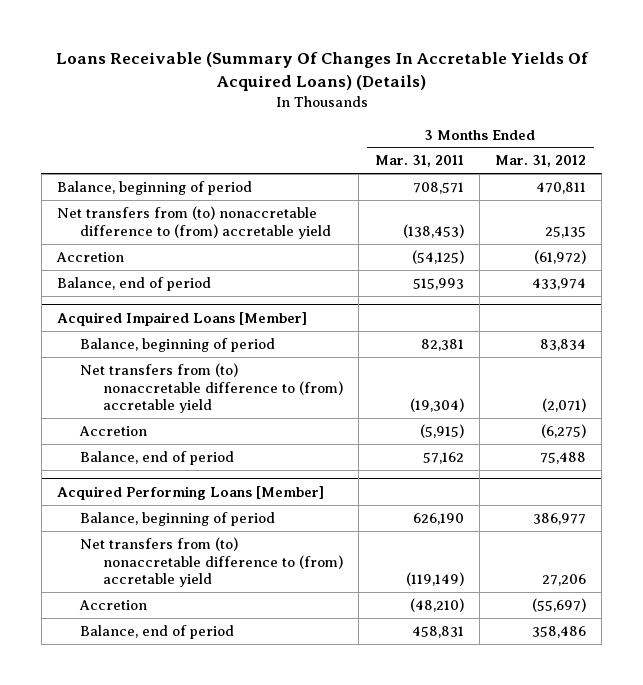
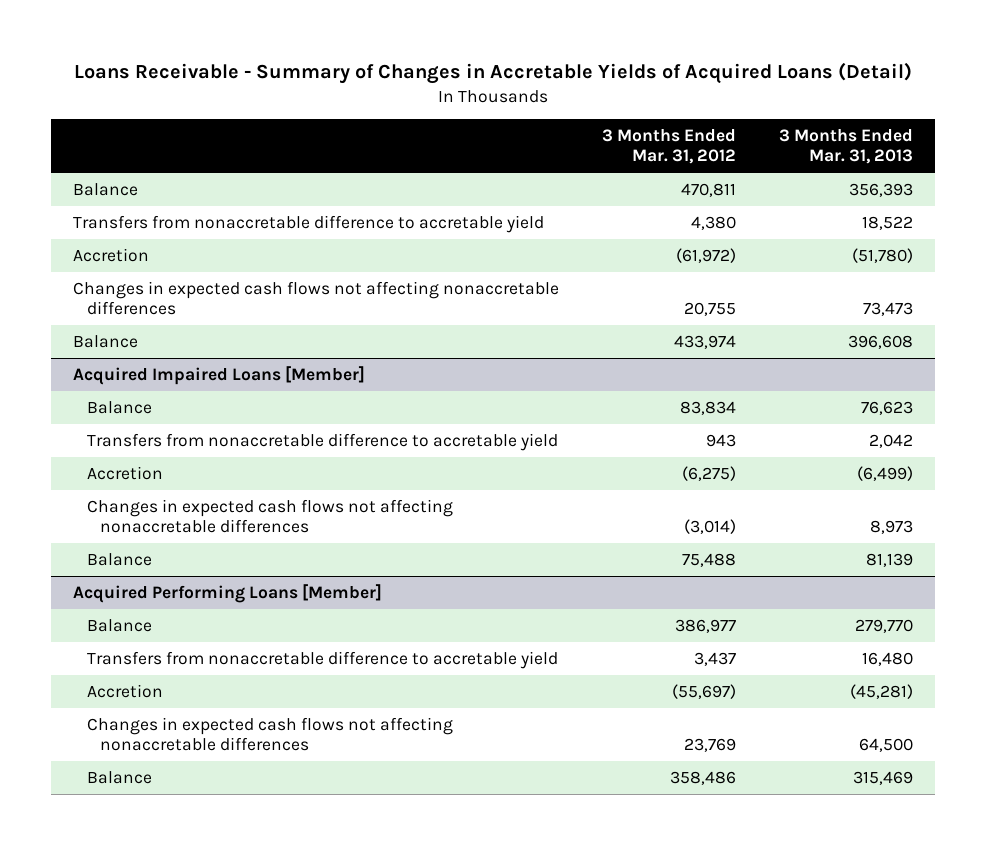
[55,52,589,92] Loans Receivable (Summary Of Changes In Accretable Yields Of Acquired Loans) (Details) -> [74,62,913,85] Loans Receivable - Summary of Changes in Accretable Yields of Acquired Loans (Detail)
[374,155,464,168] Mar. 31, 2011 -> none
none -> [779,128,914,165] 3 Months Ended Mar. 31, 2013
[57,181,253,196] Balance, beginning of period -> [72,182,138,196] Balance
[57,206,332,239] Net transfers from (to) nonaccretable difference to (from) accretable yield -> [72,214,544,233] Transfers from nonaccretable difference to accretable yield
[545,225,587,238] 25,135 -> [691,215,737,230] 4,380
none -> [72,280,559,316] Changes in expected cash flows not affecting nonaccretable differences
[57,277,212,292] Balance, end of period -> [72,334,138,348] Balance
[80,338,276,353] Balance, beginning of period -> [86,400,152,414] Balance
[80,363,344,414] Net transfers from (to) nonaccretable difference to (from) accretable yield -> [86,432,558,451] Transfers from nonaccretable difference to accretable yield
[542,398,587,413] (2,071) -> [706,433,737,447] 943
none -> [86,498,453,534] Changes in expected cash flows not affecting nonaccretable differences
[80,451,235,466] Balance, end of period -> [86,552,152,566] Balance
[80,512,276,527] Balance, beginning of period -> [86,618,152,632] Balance
[80,537,344,588] Net transfers from (to) nonaccretable difference to (from) accretable yield -> [86,650,558,669] Transfers from nonaccretable difference to accretable yield
[542,574,587,587] 27,206 -> [694,651,737,666] 3,437
none -> [86,716,453,752] Changes in expected cash flows not affecting nonaccretable differences
[80,625,235,640] Balance, end of period -> [86,770,152,784] Balance

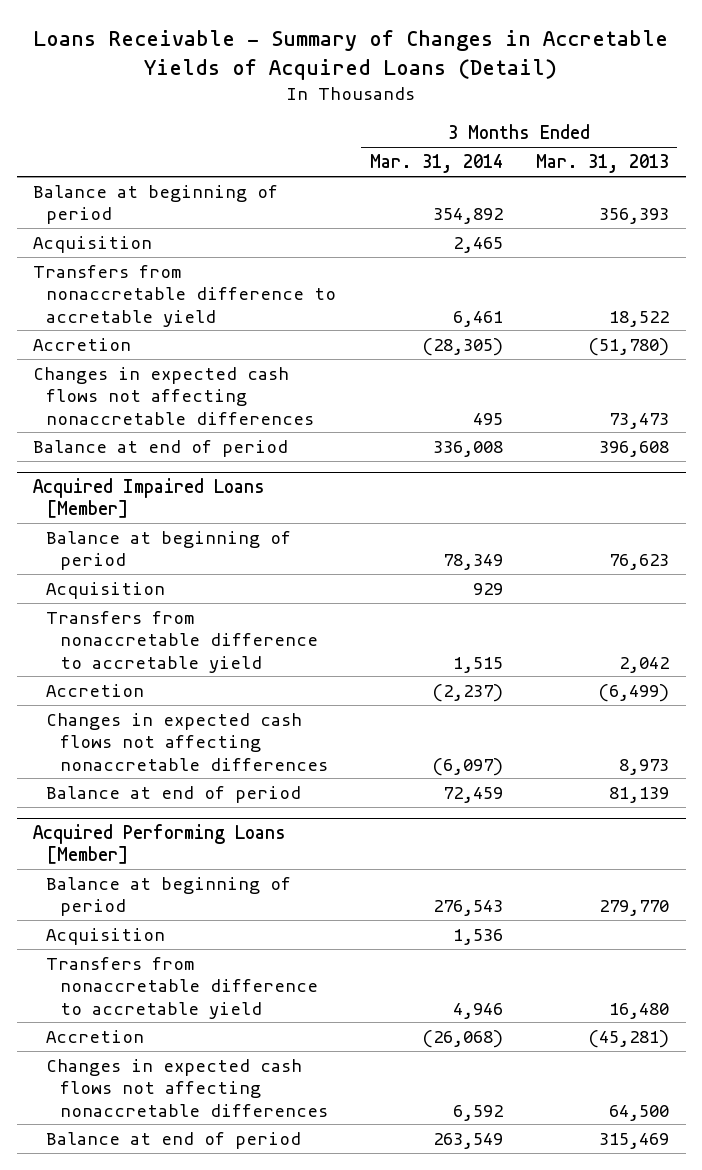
[602,128,737,165] 3 Months Ended Mar. 31, 2012 -> none
none -> [369,154,503,174] Mar. 31, 2014
[72,182,138,196] Balance -> [33,184,279,225] Balance at beginning of period
none -> [33,235,153,253] Acquisition
[72,334,138,348] Balance -> [33,439,289,457] Balance at end of period
[86,400,152,414] Balance -> [46,530,292,571] Balance at beginning of period
none -> [46,581,166,599] Acquisition
[86,552,152,566] Balance -> [46,785,302,803] Balance at end of period
[86,618,152,632] Balance -> [46,876,292,917] Balance at beginning of period
none -> [46,927,166,945] Acquisition
[86,770,152,784] Balance -> [46,1131,302,1149] Balance at end of period

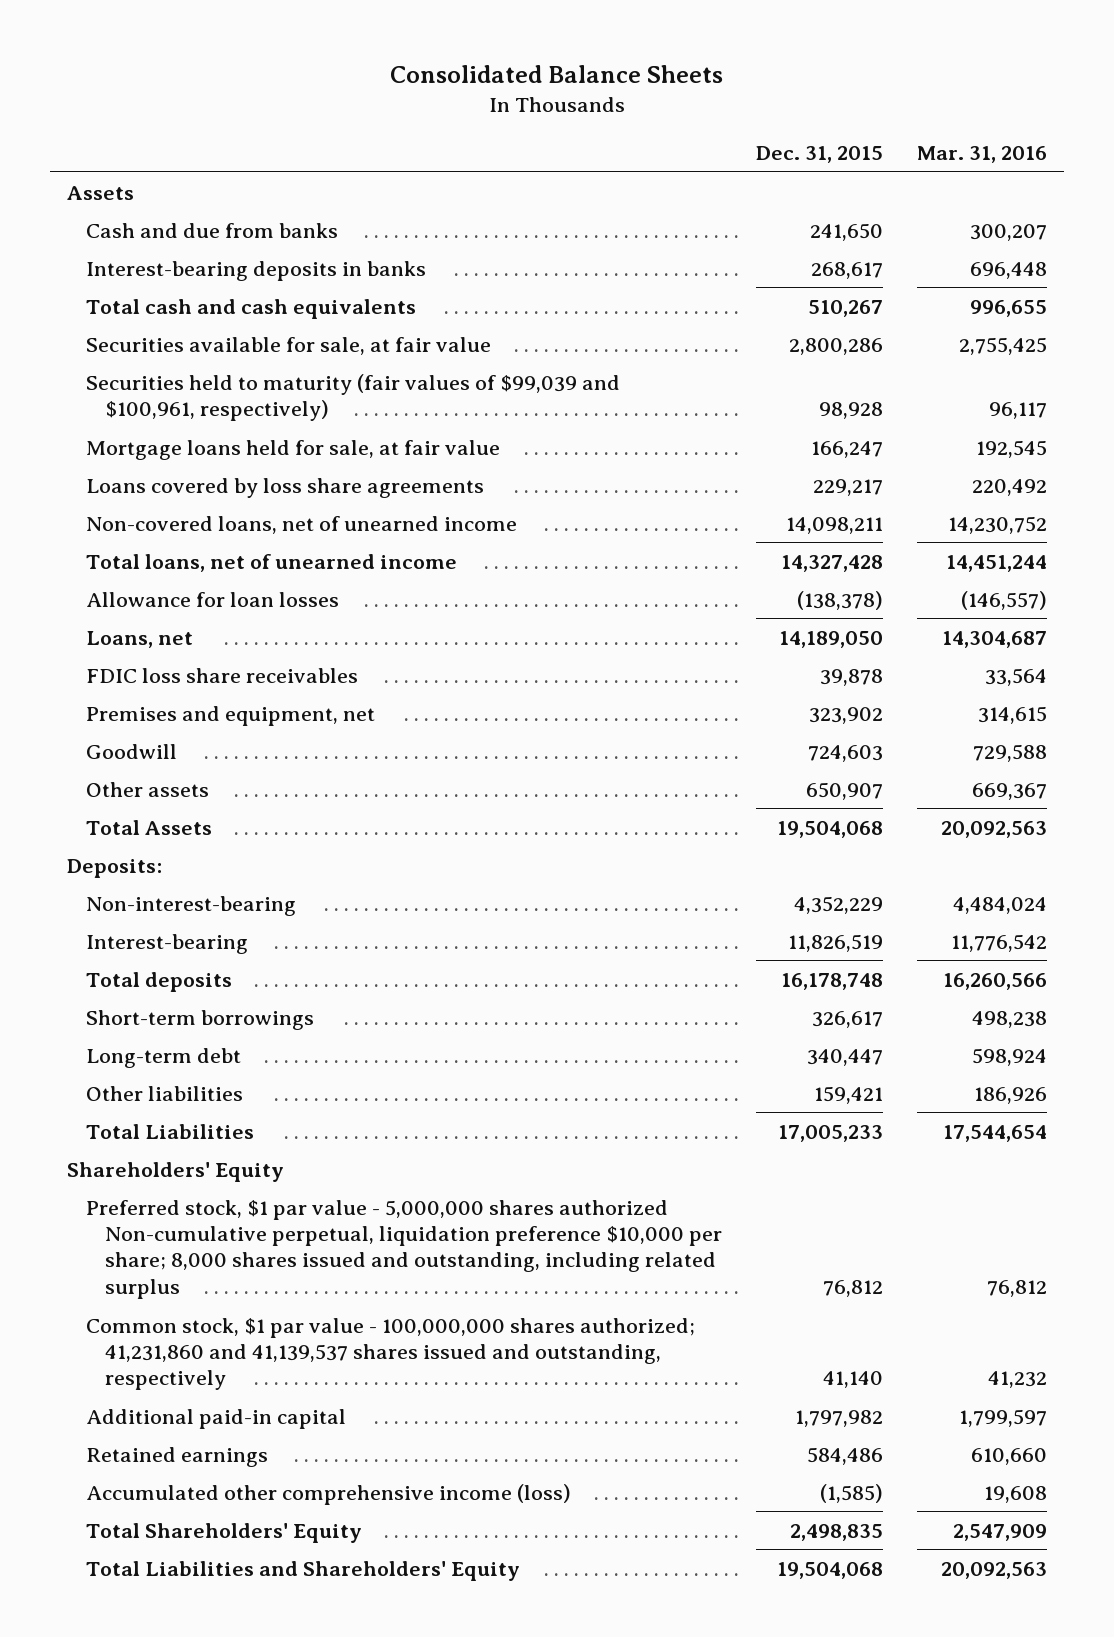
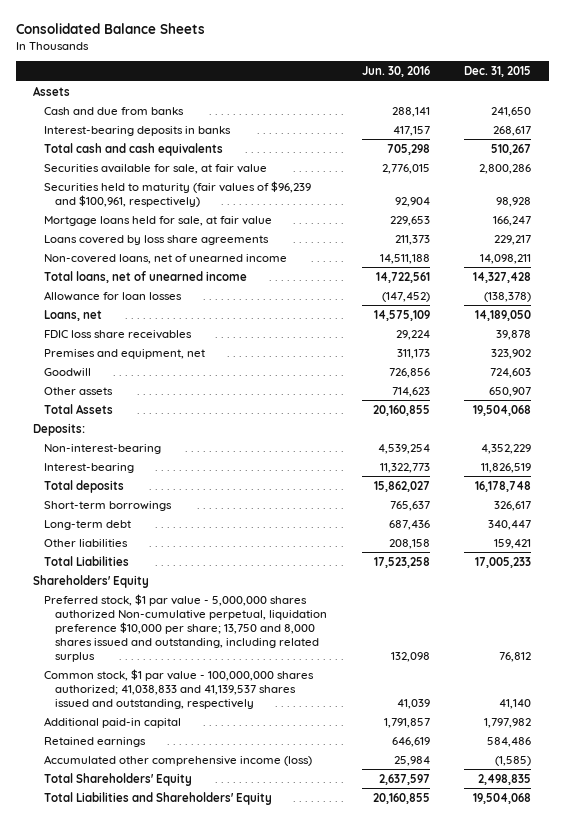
[916,145,1047,163] Mar. 31, 2016 -> none
none -> [361,66,430,78] Jun. 30, 2016
[86,373,621,421] Securities held to maturity (fair values of $99,039 and $100,961, respectively) -> [43,180,311,207] Securities held to maturity (fair values of $96,239 and $100,961, respectively)
[86,1199,723,1299] Preferred stock, $1 par value - 5,000,000 shares authorized Non-cumulative perpetual, liquidation preference $10,000 per share; 8,000 shares issued and outstanding, including related surplus -> [43,593,327,662] Preferred stock, $1 par value - 5,000,000 shares authorized Non-cumulative perpetual, liquidation preference $10,000 per share; 13,750 and 8,000 shares issued and outstanding, including related surplus
[86,1317,696,1391] Common stock, $1 par value - 100,000,000 shares authorized; 41,231,860 and 41,139,537 shares issued and outstanding, respectively -> [43,668,314,709] Common stock, $1 par value - 100,000,000 shares authorized; 41,038,833 and 41,139,537 shares issued and outstanding, respectively

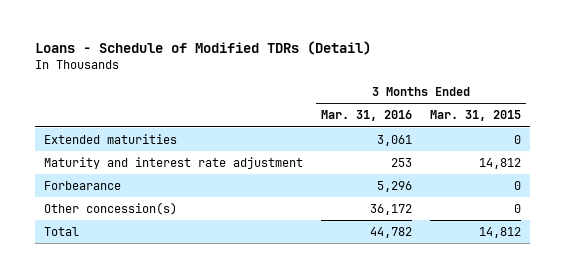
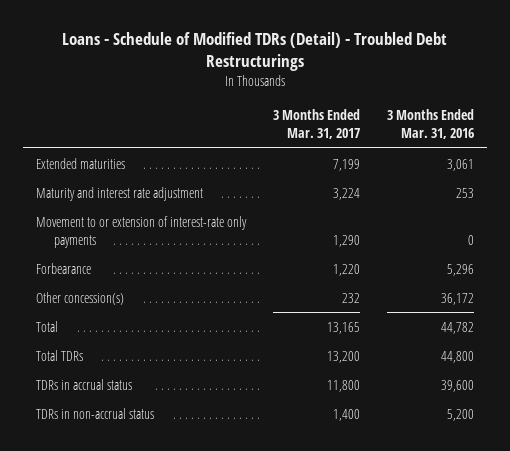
[34,40,371,55] Loans - Schedule of Modified TDRs (Detail) -> [62,32,448,71] Loans - Schedule of Modified TDRs (Detail) - Troubled Debt Restructurings
[430,110,522,122] Mar. 31, 2015 -> none
none -> [273,108,361,140] 3 Months Ended Mar. 31, 2017
none -> [36,215,248,248] Movement to or extension of interest-rate only payments
none -> [36,349,84,361] Total TDRs
none -> [36,378,133,390] TDRs in accrual status
none -> [36,407,155,419] TDRs in non-accrual status

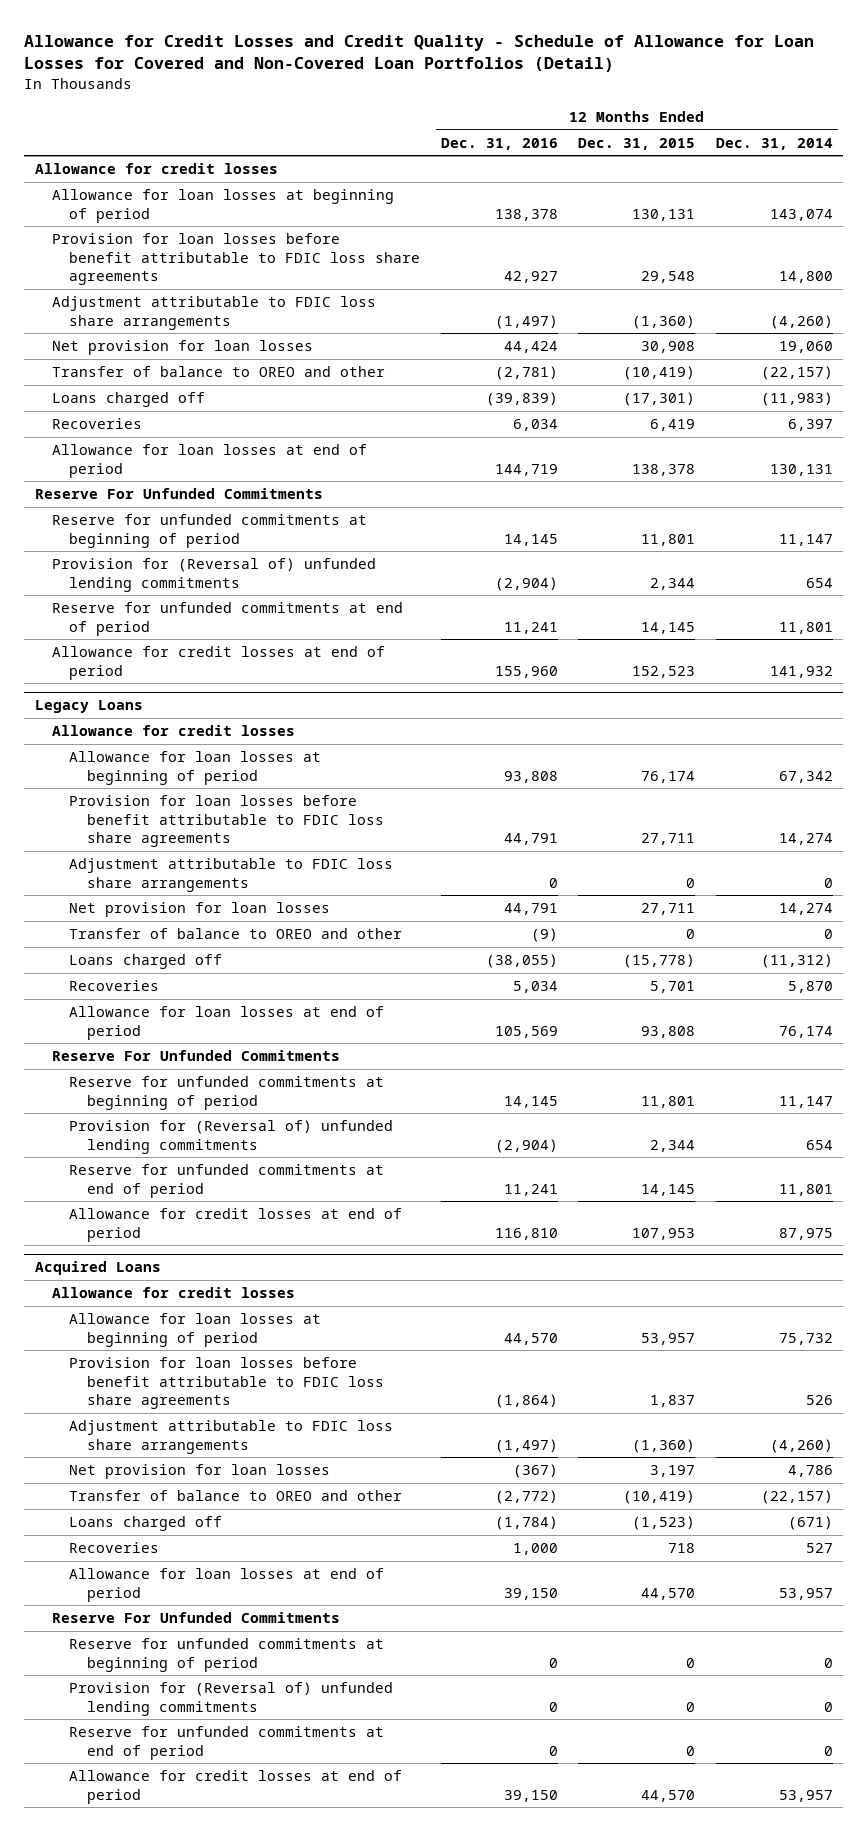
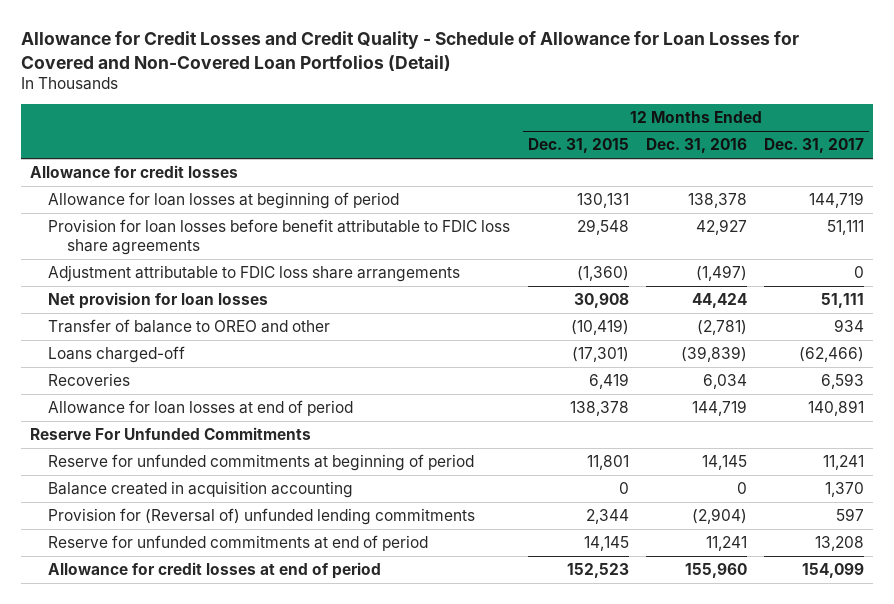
[715,137,833,150] Dec. 31, 2014 -> none
none -> [764,138,865,154] Dec. 31, 2017
[51,392,205,408] Loans charged off -> [48,345,186,363] Loans charged-off
none -> [48,480,354,498] Balance created in acquisition accounting
[34,700,143,714] Legacy Loans -> none
[51,725,295,737] Allowance for credit losses -> none
[69,751,322,785] Allowance for loan losses at beginning of period -> none
[69,795,384,848] Provision for loan losses before benefit attributable to FDIC loss share agreements -> none
[69,858,394,892] Adjustment attributable to FDIC loss share arrangements -> none
[69,902,331,918] Net provision for loan losses -> none
[69,928,403,940] Transfer of balance to OREO and other -> none
[69,954,223,970] Loans charged off -> none
[69,980,160,992] Recoveries -> none
[69,1006,385,1040] Allowance for loan losses at end of period -> none
[51,1050,340,1062] Reserve For Unfunded Commitments -> none
[69,1076,385,1110] Reserve for unfunded commitments at beginning of period -> none
[69,1120,394,1154] Provision for (Reversal of) unfunded lending commitments -> none
[69,1164,385,1198] Reserve for unfunded commitments at end of period -> none
[69,1208,403,1242] Allowance for credit losses at end of period -> none
[34,1261,161,1276] Acquired Loans -> none
[51,1287,295,1299] Allowance for credit losses -> none
[69,1313,322,1347] Allowance for loan losses at beginning of period -> none
[69,1357,384,1410] Provision for loan losses before benefit attributable to FDIC loss share agreements -> none
[69,1420,394,1454] Adjustment attributable to FDIC loss share arrangements -> none
[69,1464,331,1480] Net provision for loan losses -> none
[69,1490,403,1502] Transfer of balance to OREO and other -> none
[69,1516,223,1532] Loans charged off -> none
[69,1542,160,1554] Recoveries -> none
[69,1568,385,1602] Allowance for loan losses at end of period -> none
[51,1612,340,1624] Reserve For Unfunded Commitments -> none
[69,1638,385,1672] Reserve for unfunded commitments at beginning of period -> none
[69,1682,394,1716] Provision for (Reversal of) unfunded lending commitments -> none
[69,1726,385,1760] Reserve for unfunded commitments at end of period -> none
[69,1770,403,1804] Allowance for credit losses at end of period -> none

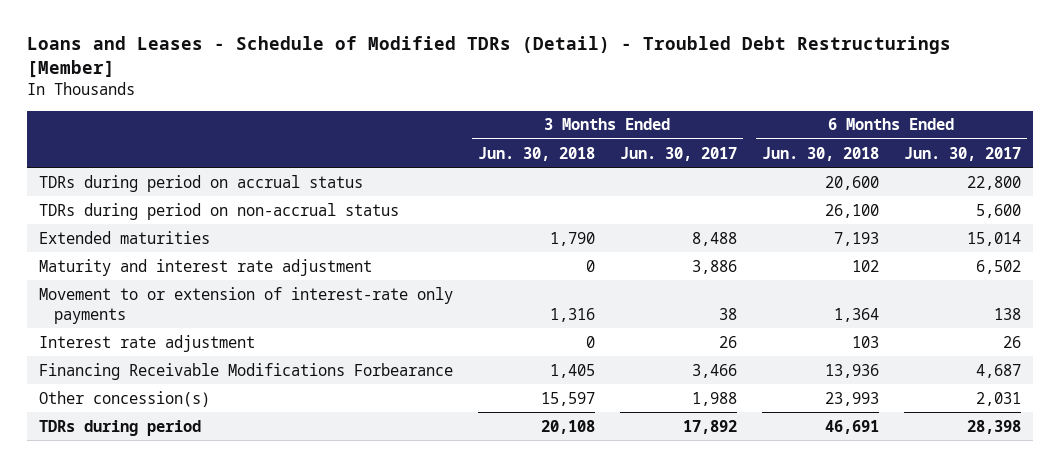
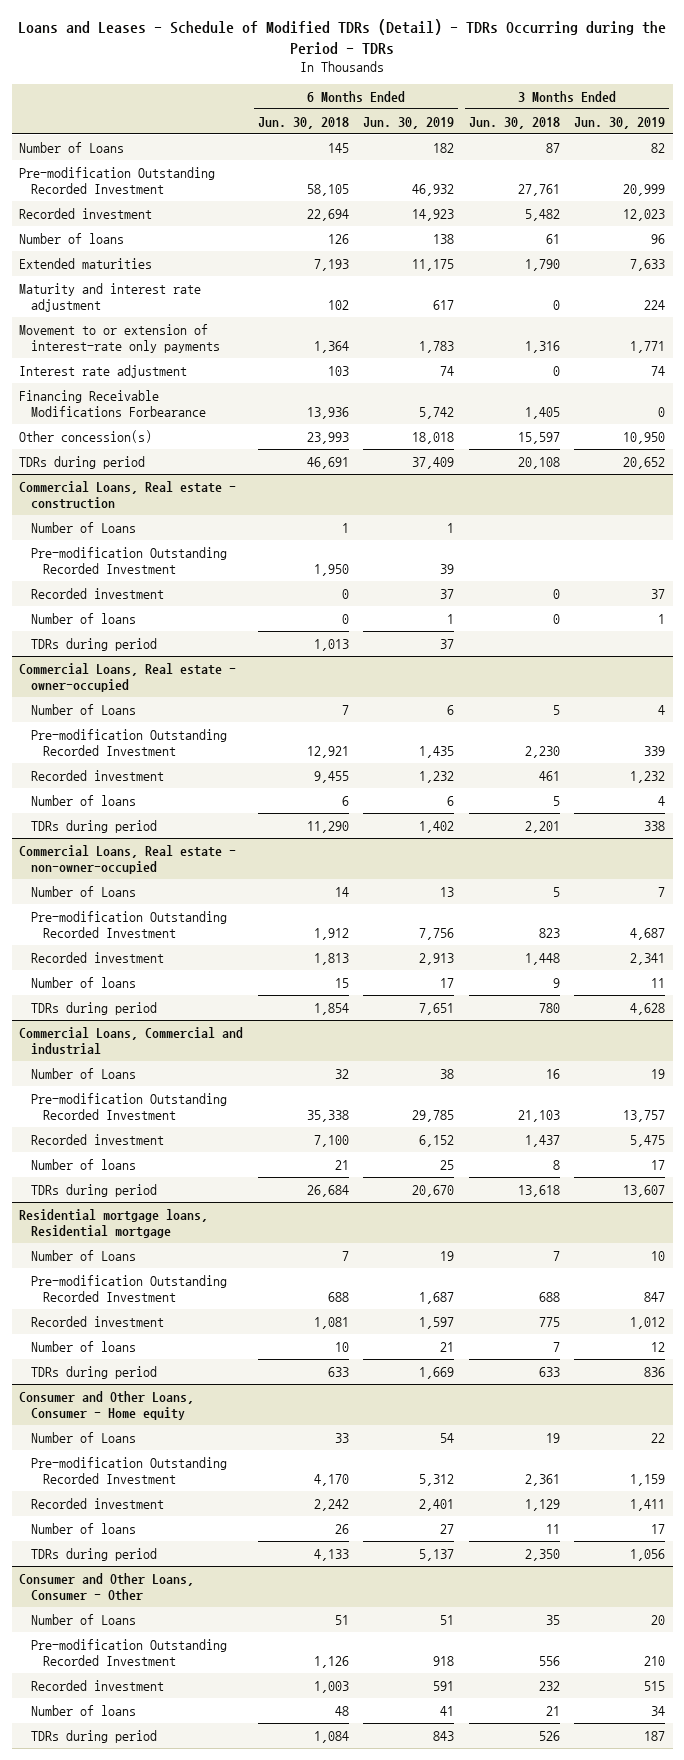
[26,36,951,79] Loans and Leases - Schedule of Modified TDRs (Detail) - Troubled Debt Restructurings [Member] -> [18,19,667,54] Loans and Leases - Schedule of Modified TDRs (Detail) - TDRs Occurring during the Period - TDRs
[619,146,737,161] Jun. 30, 2017 -> none
[903,146,1021,161] Jun. 30, 2017 -> none
none -> [363,116,455,129] Jun. 30, 2019
none -> [574,116,666,129] Jun. 30, 2019
[39,174,364,192] TDRs during period on accrual status -> none
[39,202,400,220] TDRs during period on non-accrual status -> none
none -> [18,141,124,153] Number of Loans
none -> [18,166,215,194] Pre-modification Outstanding Recorded Investment
none -> [18,207,152,219] Recorded investment
none -> [18,232,124,244] Number of loans
none -> [18,480,236,509] Commercial Loans, Real estate - construction
none -> [31,521,137,533] Number of Loans
none -> [31,546,228,574] Pre-modification Outstanding Recorded Investment
none -> [31,587,165,599] Recorded investment
none -> [31,612,137,624] Number of loans
none -> [31,637,158,651] TDRs during period
none -> [18,662,236,692] Commercial Loans, Real estate - owner-occupied
none -> [31,703,137,715] Number of Loans
none -> [31,728,228,756] Pre-modification Outstanding Recorded Investment
none -> [31,769,165,781] Recorded investment
none -> [31,794,137,806] Number of loans
none -> [31,819,158,833] TDRs during period
none -> [18,844,236,874] Commercial Loans, Real estate - non-owner-occupied
none -> [31,885,137,897] Number of Loans
none -> [31,910,228,938] Pre-modification Outstanding Recorded Investment
none -> [31,951,165,963] Recorded investment
none -> [31,976,137,988] Number of loans
none -> [31,1001,158,1015] TDRs during period
none -> [18,1026,243,1055] Commercial Loans, Commercial and industrial
none -> [31,1067,137,1079] Number of Loans
none -> [31,1092,228,1120] Pre-modification Outstanding Recorded Investment
none -> [31,1133,165,1145] Recorded investment
none -> [31,1158,137,1170] Number of loans
none -> [31,1183,158,1197] TDRs during period
none -> [18,1208,208,1238] Residential mortgage loans, Residential mortgage
none -> [31,1249,137,1261] Number of Loans
none -> [31,1274,228,1302] Pre-modification Outstanding Recorded Investment
none -> [31,1315,165,1327] Recorded investment
none -> [31,1340,137,1352] Number of loans
none -> [31,1365,158,1379] TDRs during period
none -> [18,1390,194,1420] Consumer and Other Loans, Consumer - Home equity
none -> [31,1431,137,1443] Number of Loans
none -> [31,1456,228,1484] Pre-modification Outstanding Recorded Investment
none -> [31,1497,165,1509] Recorded investment
none -> [31,1522,137,1534] Number of loans
none -> [31,1547,158,1561] TDRs during period
none -> [18,1572,194,1601] Consumer and Other Loans, Consumer - Other
none -> [31,1613,137,1625] Number of Loans
none -> [31,1638,228,1666] Pre-modification Outstanding Recorded Investment
none -> [31,1679,165,1691] Recorded investment
none -> [31,1704,137,1716] Number of loans
none -> [31,1729,158,1743] TDRs during period

